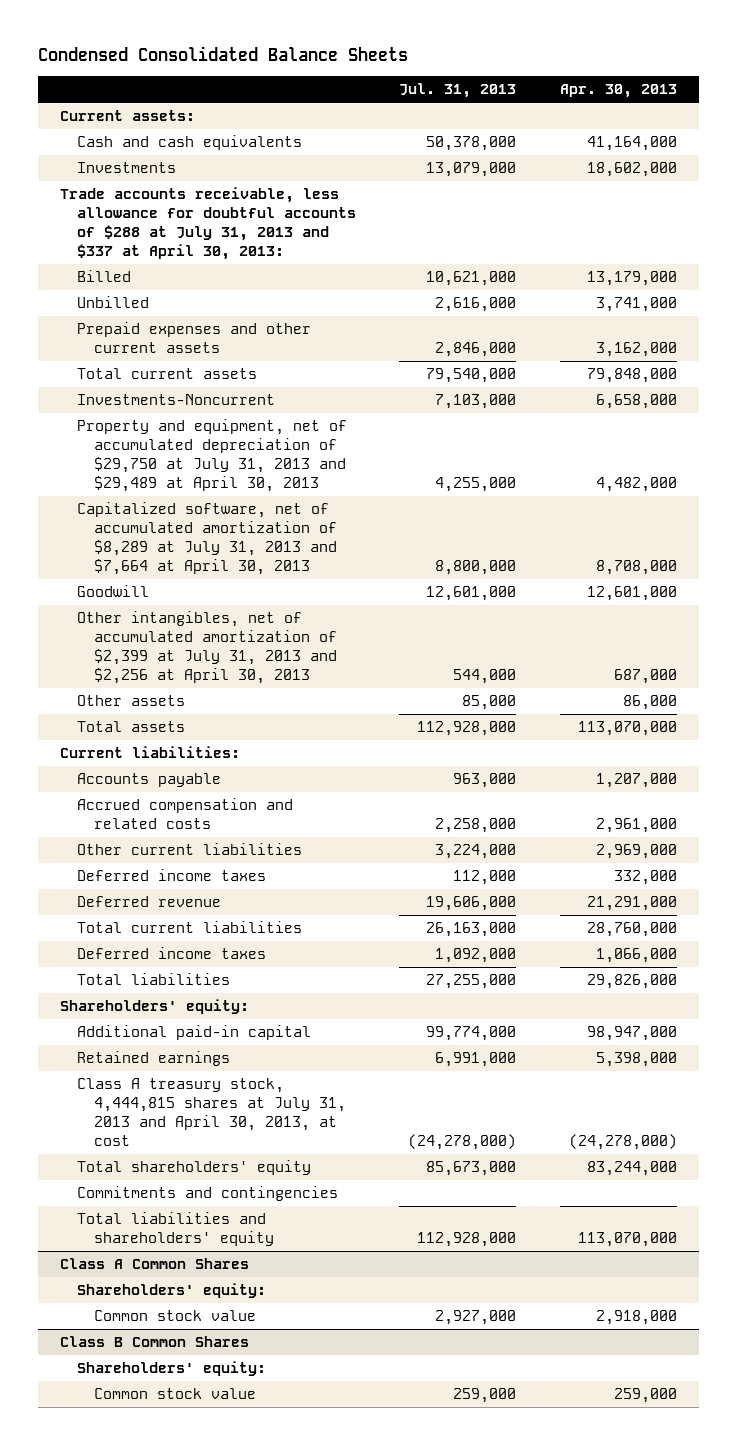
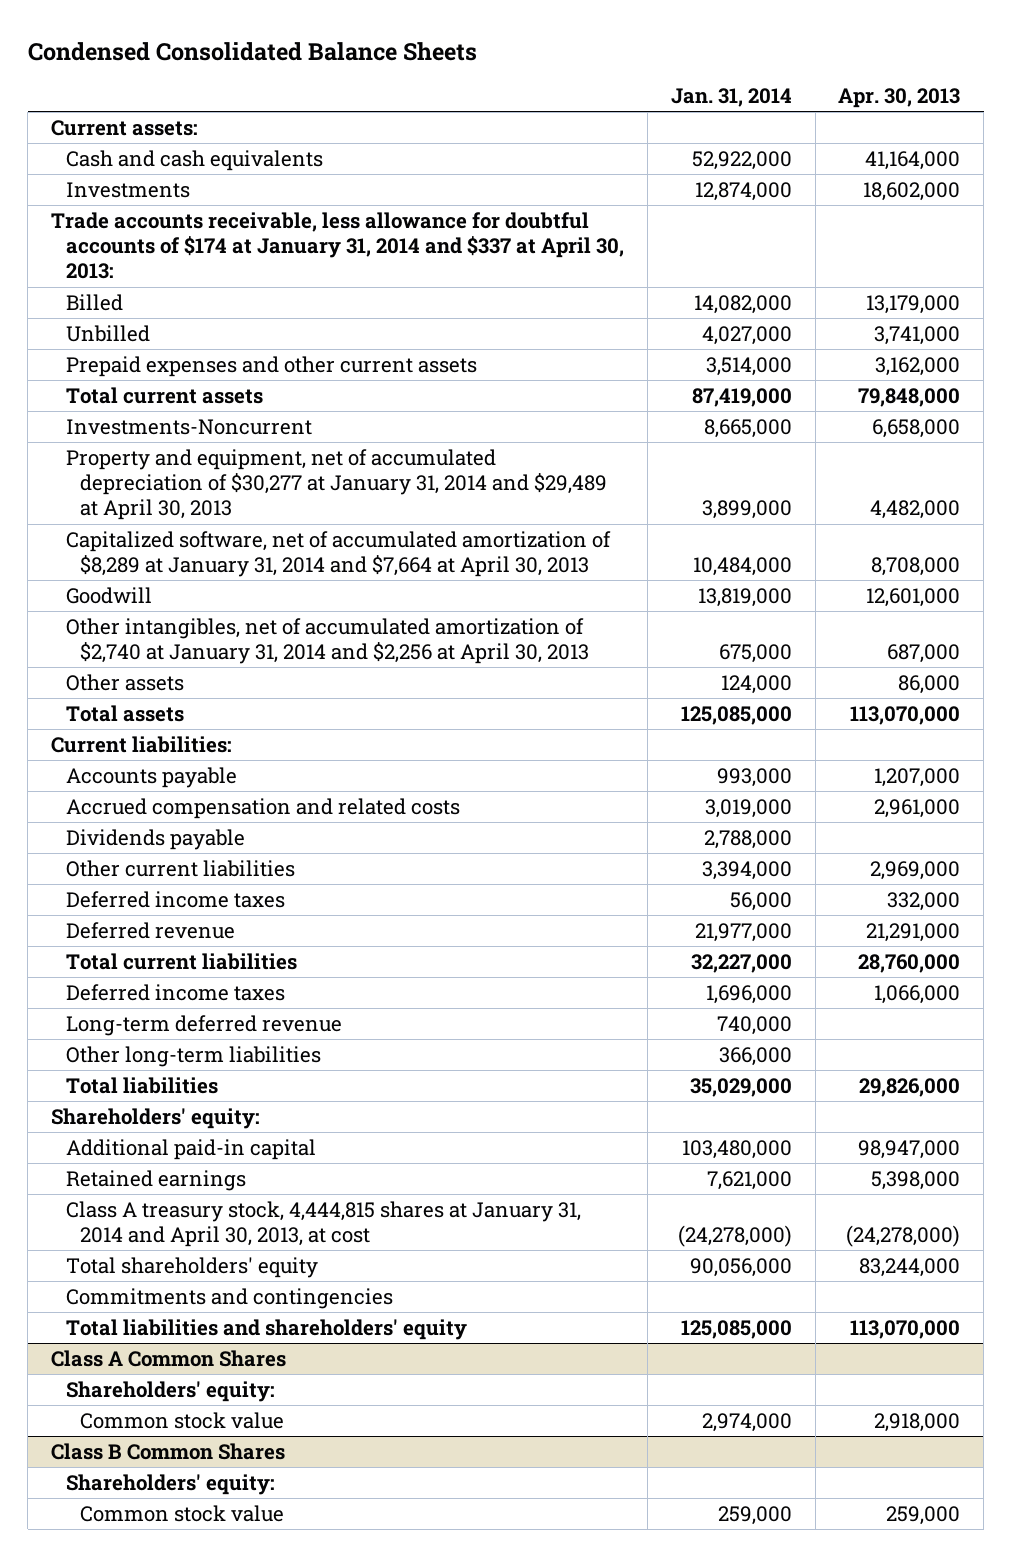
[399,83,517,99] Jul. 31, 2013 -> none
none -> [670,88,792,108] Jan. 31, 2014
[59,187,356,260] Trade accounts receivable, less allowance for doubtful accounts of $288 at July 31, 2013 and $337 at April 30, 2013: -> [51,211,624,280] Trade accounts receivable, less allowance for doubtful accounts of $174 at January 31, 2014 and $337 at April 30, 2013:
[76,419,347,492] Property and equipment, net of accumulated depreciation of $29,750 at July 31, 2013 and $29,489 at April 30, 2013 -> [65,448,608,521] Property and equipment, net of accumulated depreciation of $30,277 at January 31, 2014 and $29,489 at April 30, 2013
[76,502,338,575] Capitalized software, net of accumulated amortization of $8,289 at July 31, 2013 and $7,664 at April 30, 2013 -> [65,530,611,578] Capitalized software, net of accumulated amortization of $8,289 at January 31, 2014 and $7,664 at April 30, 2013
[76,611,338,684] Other intangibles, net of accumulated amortization of $2,399 at July 31, 2013 and $2,256 at April 30, 2013 -> [65,617,590,665] Other intangibles, net of accumulated amortization of $2,740 at January 31, 2014 and $2,256 at April 30, 2013
none -> [65,828,245,850] Dividends payable
none -> [65,1014,342,1036] Long-term deferred revenue
none -> [65,1045,321,1067] Other long-term liabilities
[76,1078,347,1146] Class A treasury stock, 4,444,815 shares at July 31, 2013 and April 30, 2013, at cost -> [65,1200,581,1248] Class A treasury stock, 4,444,815 shares at January 31, 2014 and April 30, 2013, at cost

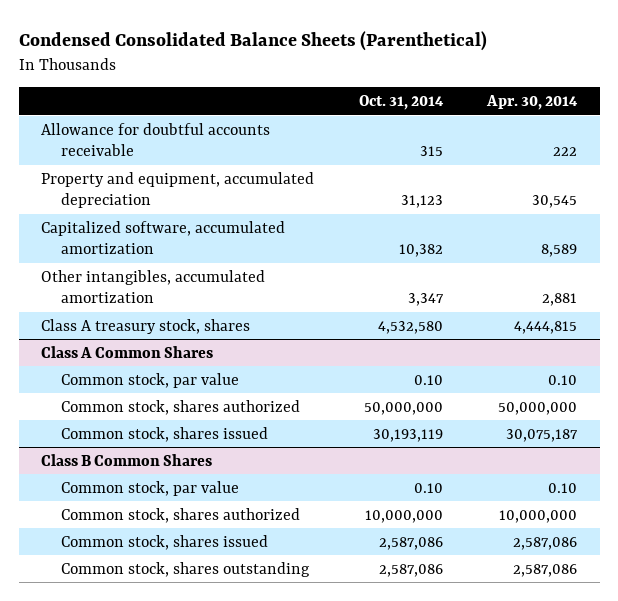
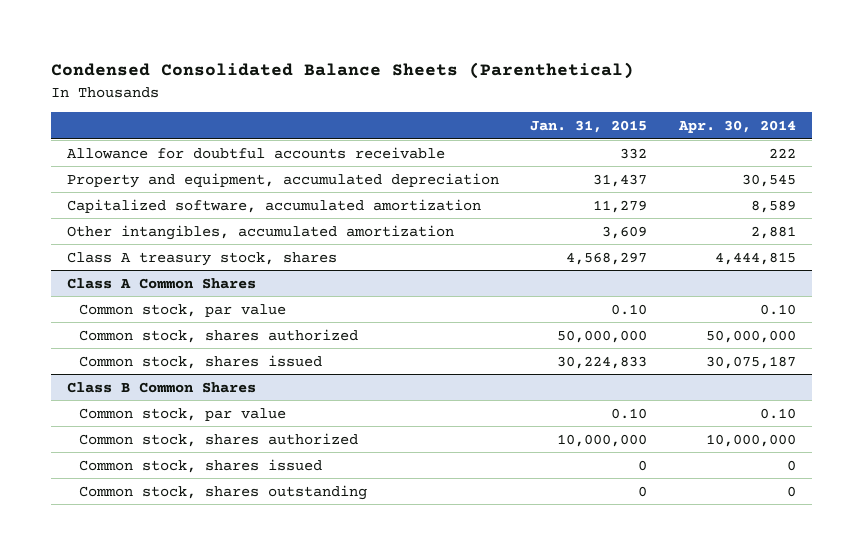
[358,95,444,111] Oct. 31, 2014 -> none
none -> [530,120,648,134] Jan. 31, 2015
[513,536,578,550] 2,587,086 -> [786,459,796,471] 0
[513,563,578,577] 2,587,086 -> [786,485,796,497] 0

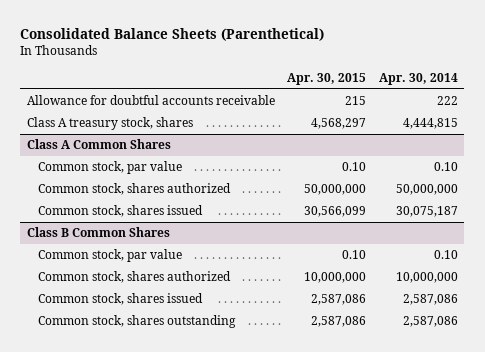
[50,62,634,80] Condensed Consolidated Balance Sheets (Parenthetical) -> [20,27,325,41] Consolidated Balance Sheets (Parenthetical)
[530,120,648,134] Jan. 31, 2015 -> none
none -> [287,72,367,85] Apr. 30, 2015
[66,172,499,188] Property and equipment, accumulated depreciation -> none
[66,198,481,213] Capitalized software, accumulated amortization -> none
[66,224,454,240] Other intangibles, accumulated amortization -> none
[786,459,796,471] 0 -> [403,294,459,306] 2,587,086
[786,485,796,497] 0 -> [403,316,459,328] 2,587,086

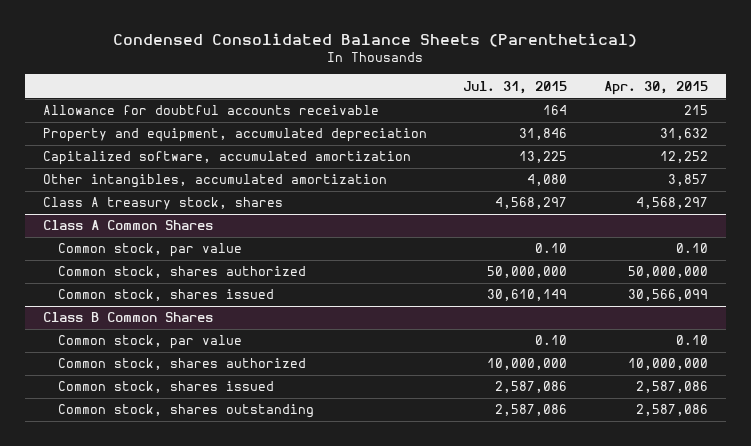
[20,27,325,41] Consolidated Balance Sheets (Parenthetical) -> [113,32,638,47] Condensed Consolidated Balance Sheets (Parenthetical)
[379,72,459,85] Apr. 30, 2014 -> none
none -> [463,80,568,94] Jul. 31, 2015
none -> [43,128,428,143] Property and equipment, accumulated depreciation
none -> [43,151,412,166] Capitalized software, accumulated amortization
none -> [43,174,388,189] Other intangibles, accumulated amortization

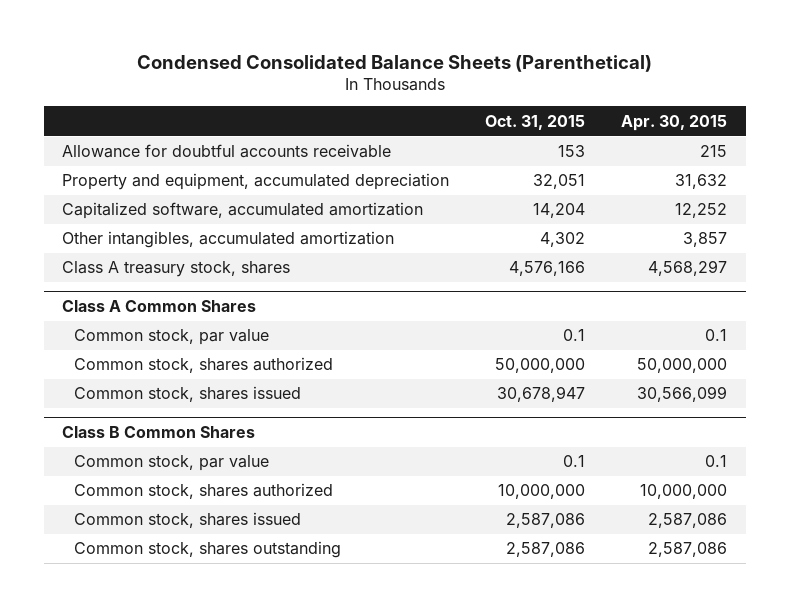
[463,80,568,94] Jul. 31, 2015 -> none
none -> [485,114,586,130] Oct. 31, 2015
[675,243,708,254] 0.10 -> [705,329,728,342] 0.1
[675,335,708,346] 0.10 -> [705,455,728,468] 0.1

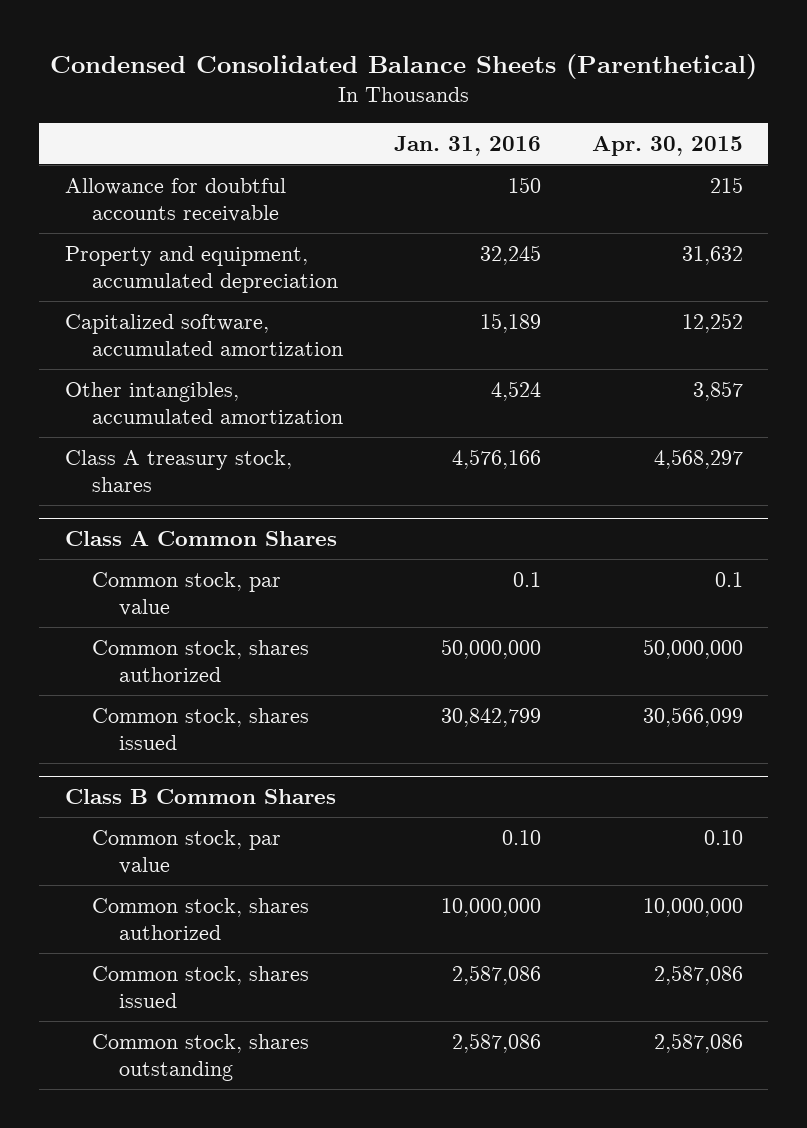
[485,114,586,130] Oct. 31, 2015 -> none
none -> [393,135,541,156] Jan. 31, 2016
[705,455,728,468] 0.1 -> [703,829,743,845] 0.10

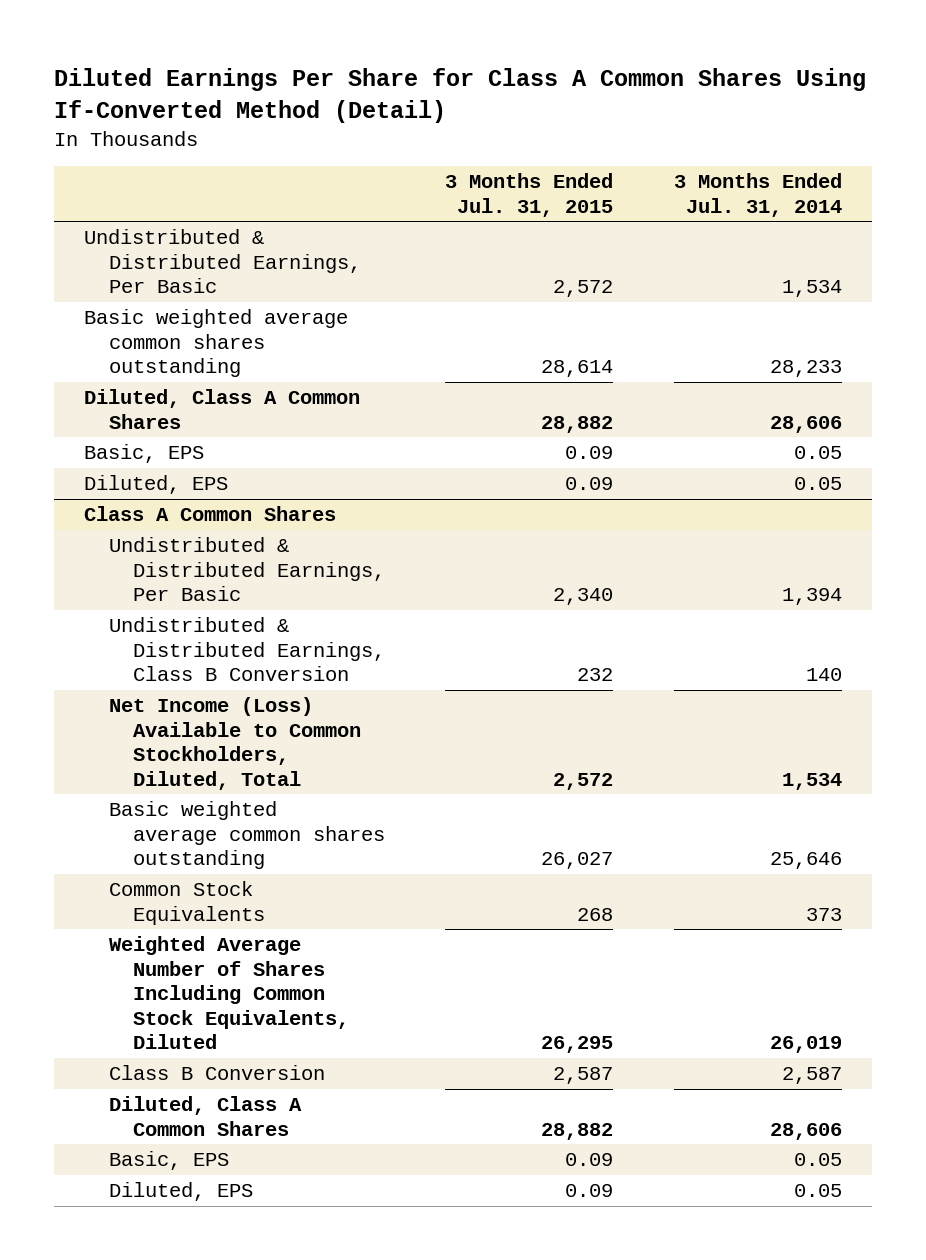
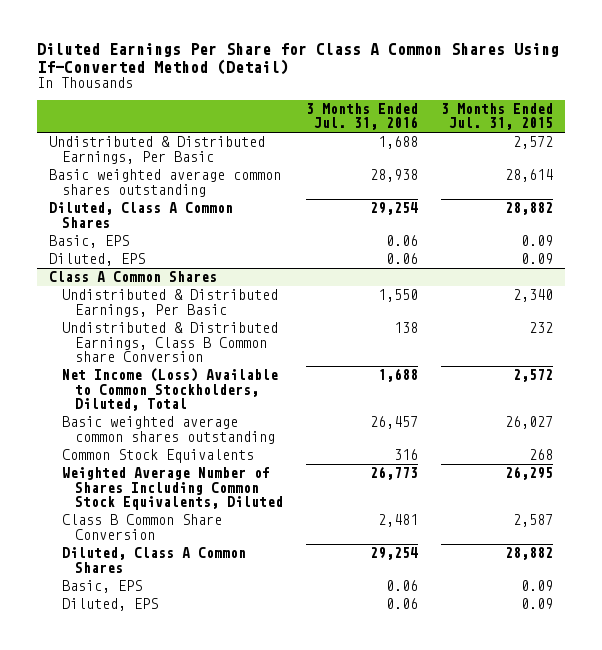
[673,173,842,217] 3 Months Ended Jul. 31, 2014 -> none
none -> [306,103,419,131] 3 Months Ended Jul. 31, 2016
[108,617,385,682] Undistributed & Distributed Earnings, Class B Conversion -> [61,322,278,362] Undistributed & Distributed Earnings, Class B Common share Conversion
[108,1065,325,1081] Class B Conversion -> [61,514,222,540] Class B Common Share Conversion

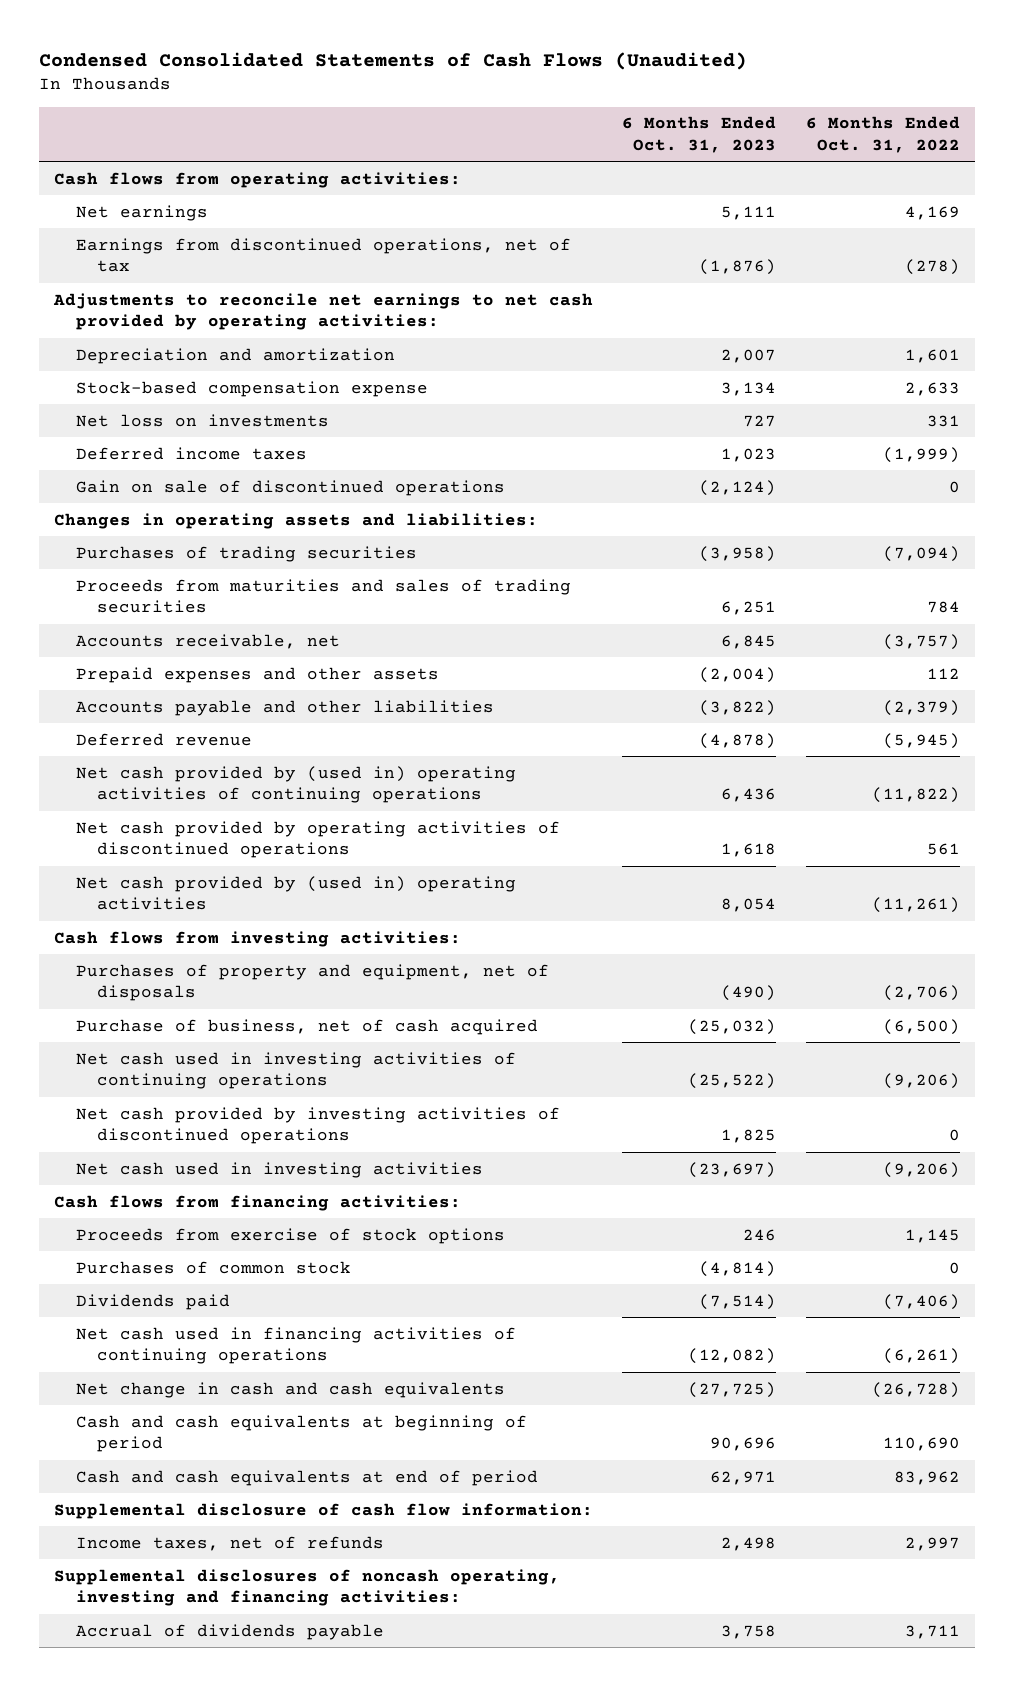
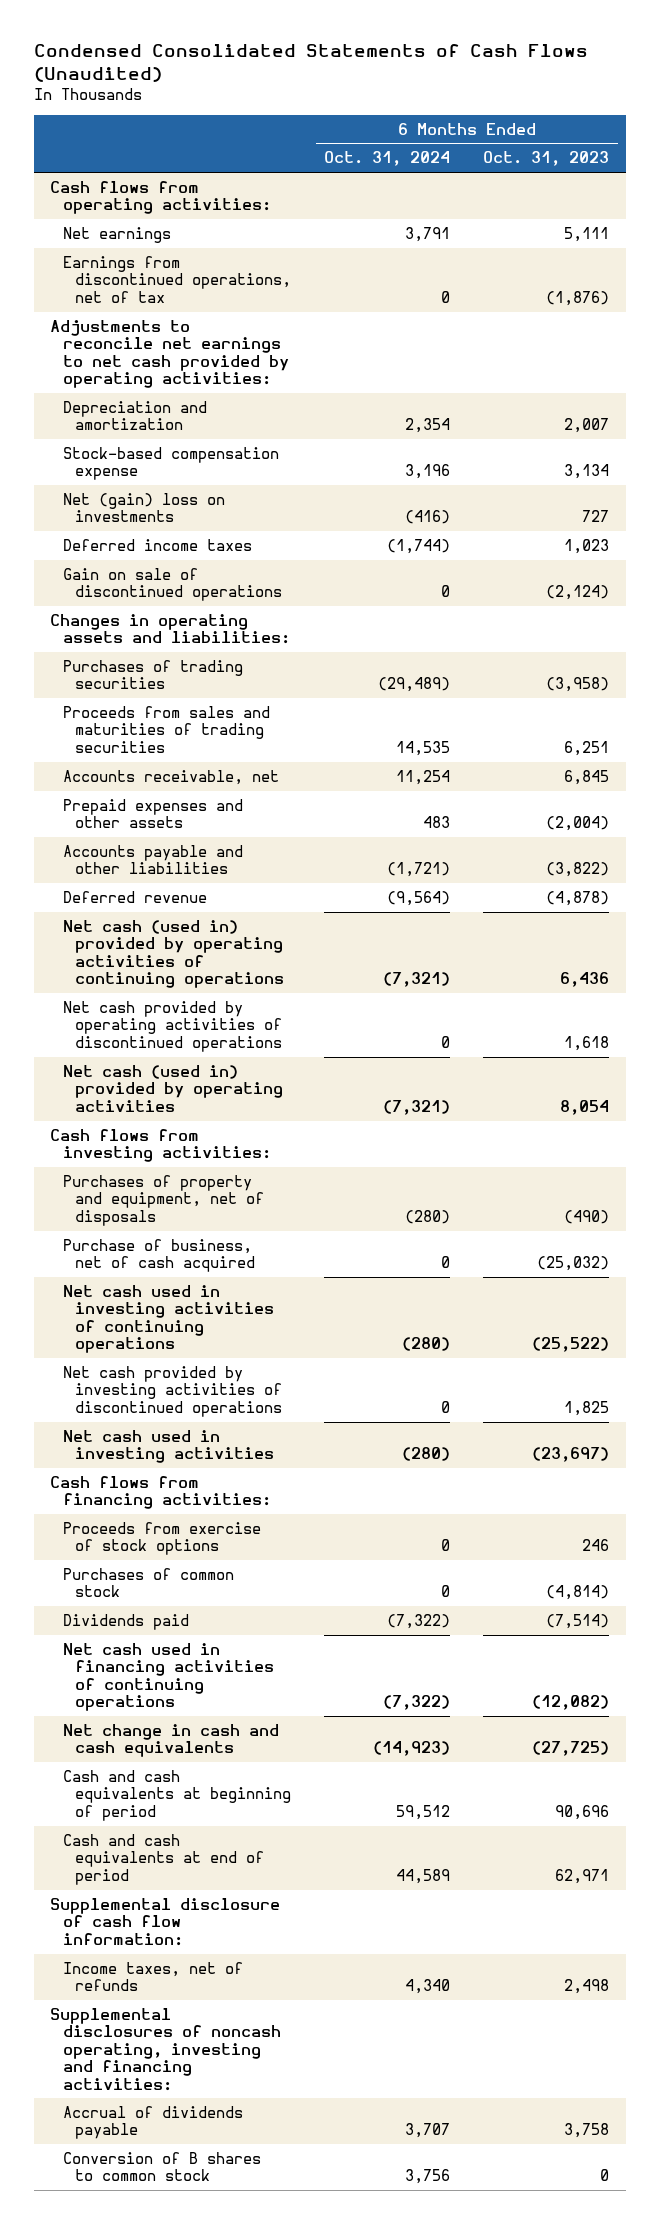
[805,116,960,153] 6 Months Ended Oct. 31, 2022 -> none
none -> [324,151,451,167] Oct. 31, 2024
[75,413,329,427] Net loss on investments -> [62,493,225,523] Net (gain) loss on investments
[75,578,571,614] Proceeds from maturities and sales of trading securities -> [62,706,270,753] Proceeds from sales and maturities of trading securities
[75,765,516,804] Net cash provided by (used in) operating activities of continuing operations -> [62,920,284,989] Net cash (used in) provided by operating activities of continuing operations
[75,875,516,911] Net cash provided by (used in) operating activities -> [62,1065,283,1112] Net cash (used in) provided by operating activities
none -> [62,2152,261,2182] Conversion of B shares to common stock

